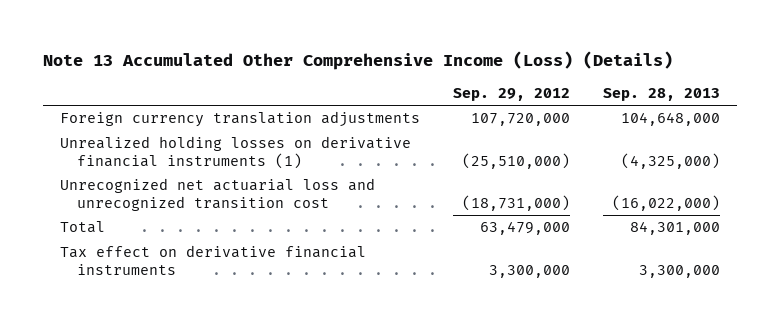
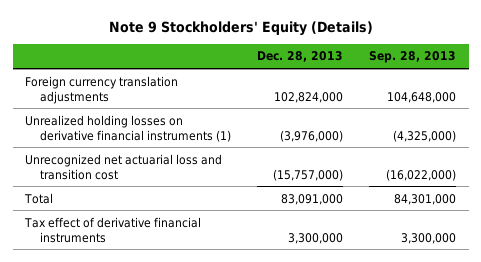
[43,50,674,70] Note 13 Accumulated Other Comprehensive Income (Loss) (Details) -> [108,20,373,36] Note 9 Stockholders' Equity (Details)
[453,87,571,101] Sep. 29, 2012 -> none
none -> [256,51,343,63] Dec. 28, 2013
[59,178,375,212] Unrecognized net actuarial loss and unrecognized transition cost -> [25,153,223,180] Unrecognized net actuarial loss and transition cost
[59,245,366,276] Tax effect on derivative financial instruments -> [24,216,202,243] Tax effect of derivative financial instruments

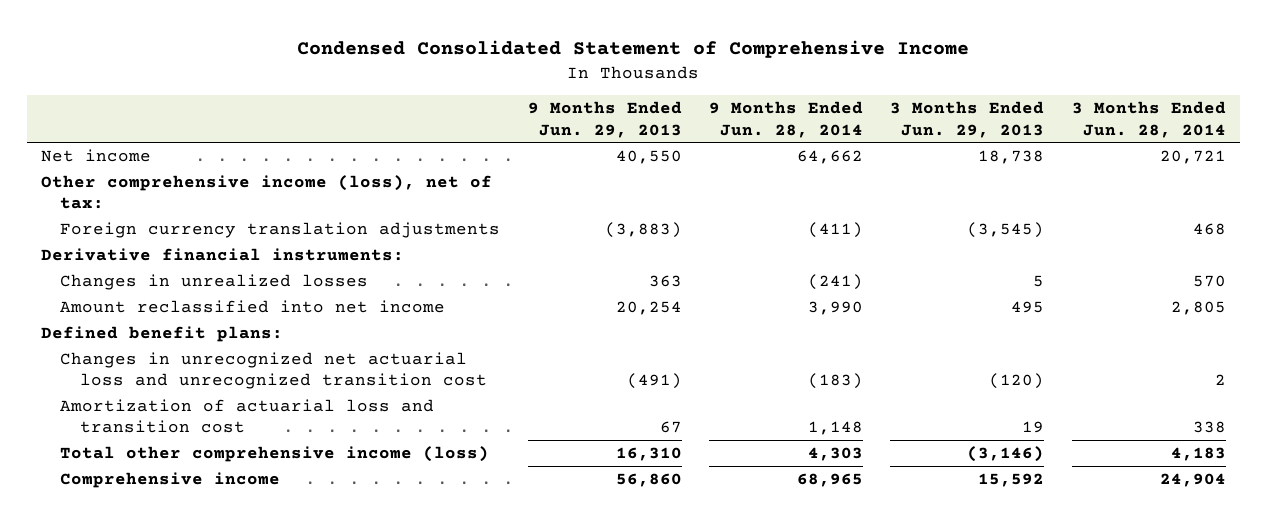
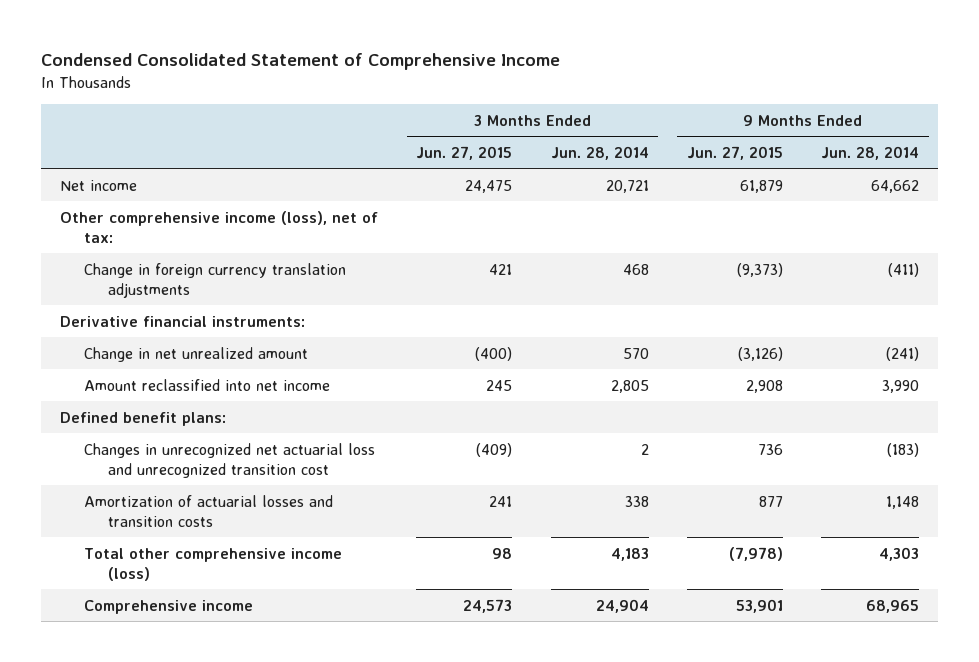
[527,101,682,138] 9 Months Ended Jun. 29, 2013 -> none
[890,101,1045,138] 3 Months Ended Jun. 29, 2013 -> none
none -> [416,145,513,160] Jun. 27, 2015
none -> [687,145,784,160] Jun. 27, 2015
[60,221,501,238] Foreign currency translation adjustments -> [84,262,347,298] Change in foreign currency translation adjustments
[60,273,369,290] Changes in unrealized losses -> [84,346,309,362] Change in net unrealized amount
[60,398,435,434] Amortization of actuarial loss and transition cost -> [84,494,334,527] Amortization of actuarial losses and transition costs

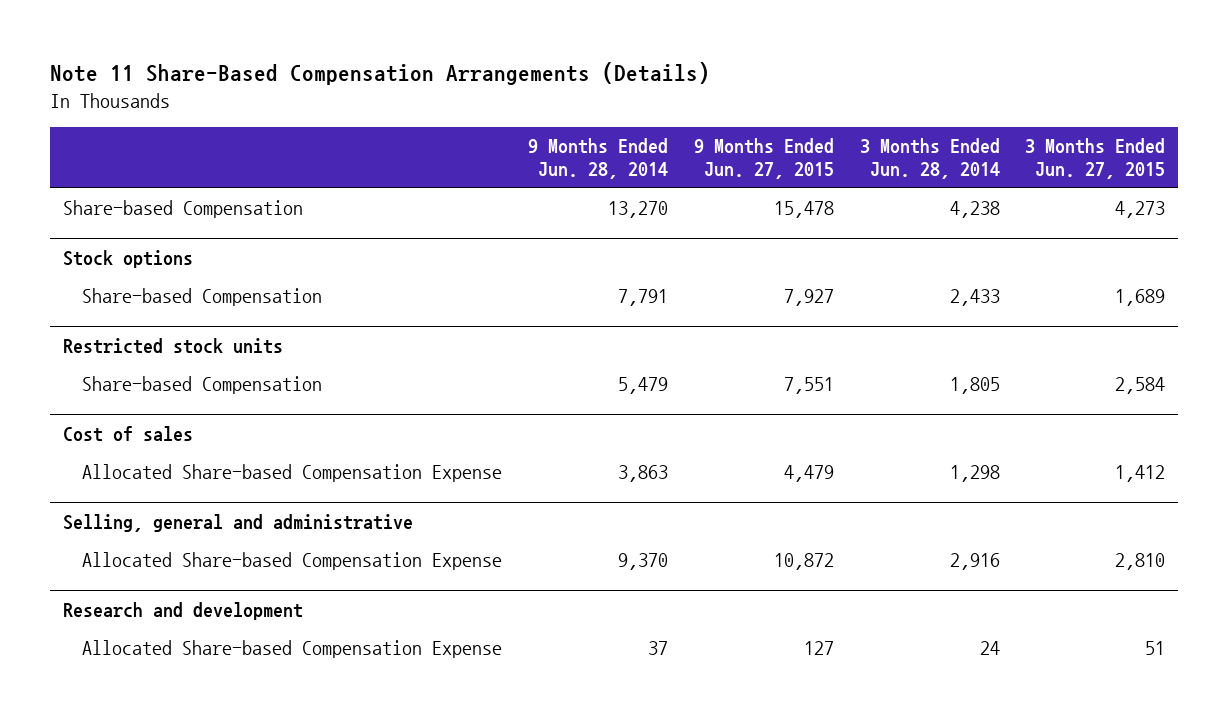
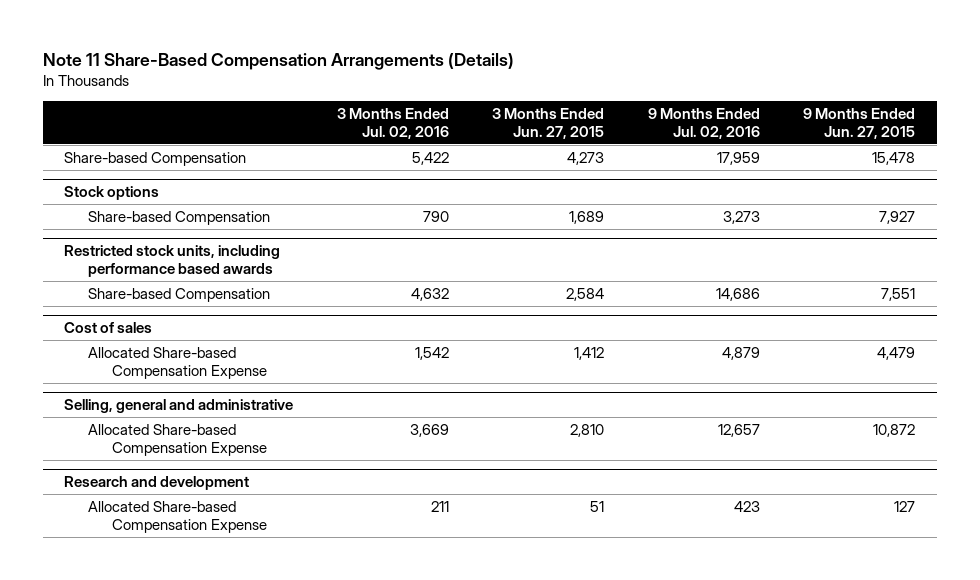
[528,137,669,179] 9 Months Ended Jun. 28, 2014 -> none
[859,137,1000,179] 3 Months Ended Jun. 28, 2014 -> none
none -> [336,107,449,140] 3 Months Ended Jul. 02, 2016
none -> [647,107,760,140] 9 Months Ended Jul. 02, 2016
[62,337,283,354] Restricted stock units -> [64,244,281,277] Restricted stock units, including performance based awards

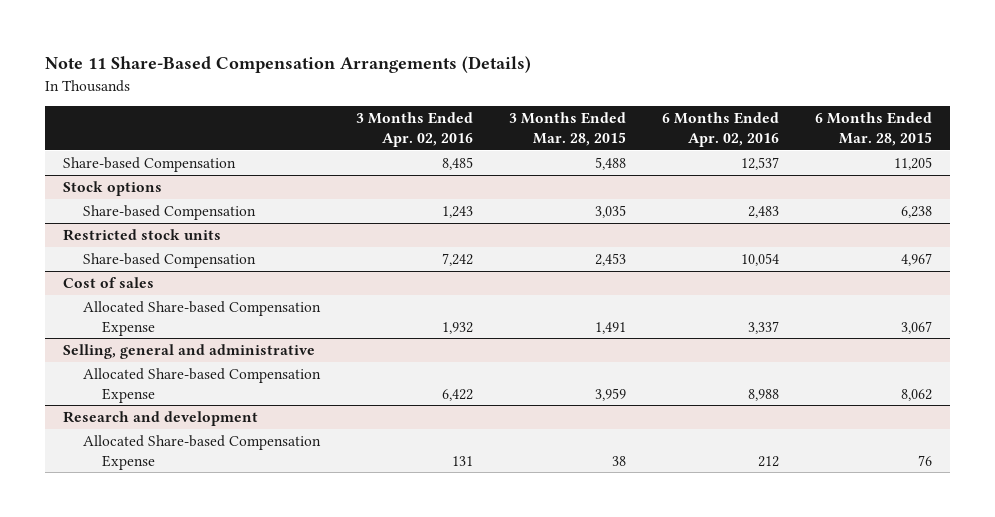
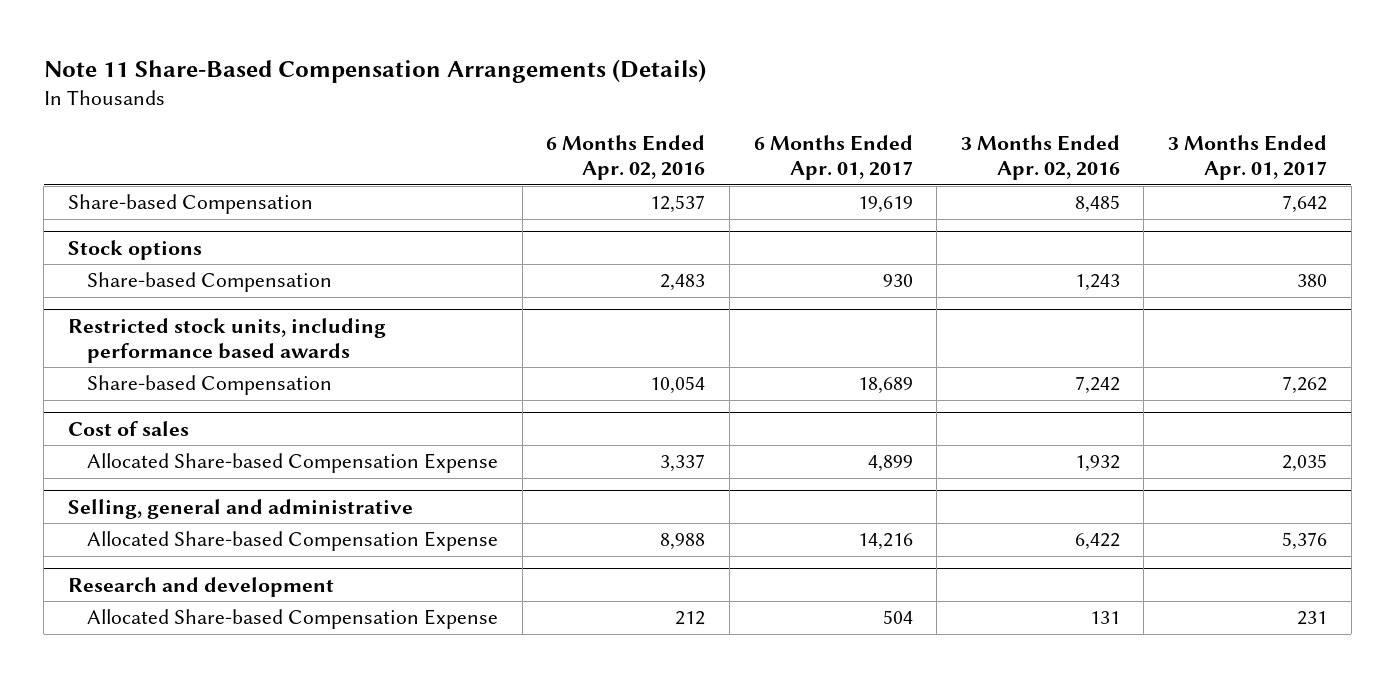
[508,112,626,146] 3 Months Ended Mar. 28, 2015 -> none
[814,112,932,146] 6 Months Ended Mar. 28, 2015 -> none
none -> [753,135,913,180] 6 Months Ended Apr. 01, 2017
none -> [1168,135,1328,180] 3 Months Ended Apr. 01, 2017
[63,228,222,241] Restricted stock units -> [67,317,386,363] Restricted stock units, including performance based awards

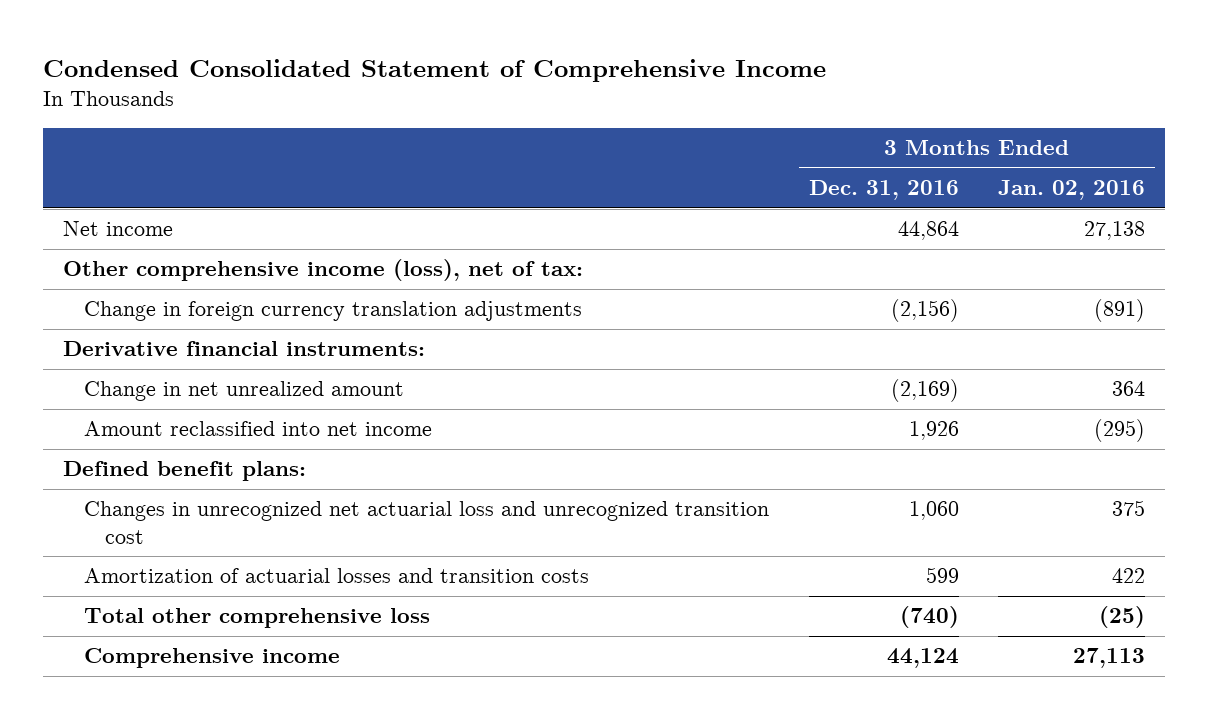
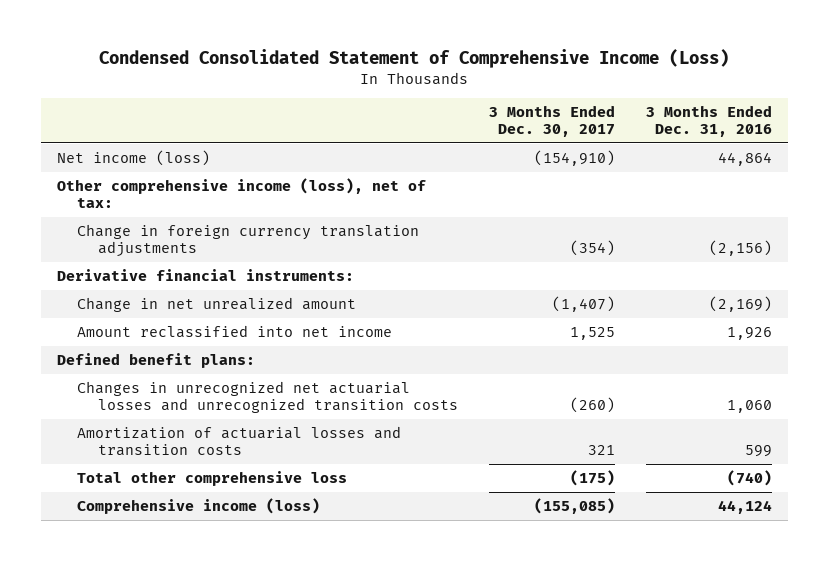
[43,59,827,83] Condensed Consolidated Statement of Comprehensive Income -> [99,48,730,68] Condensed Consolidated Statement of Comprehensive Income (Loss)
[997,180,1145,201] Jan. 02, 2016 -> none
none -> [488,105,615,137] 3 Months Ended Dec. 30, 2017
[63,221,174,237] Net income -> [56,149,210,166] Net income (loss)
[84,501,770,545] Changes in unrecognized net actuarial loss and unrecognized transition cost -> [77,380,458,413] Changes in unrecognized net actuarial losses and unrecognized transition costs
[84,648,341,669] Comprehensive income -> [77,497,321,514] Comprehensive income (loss)

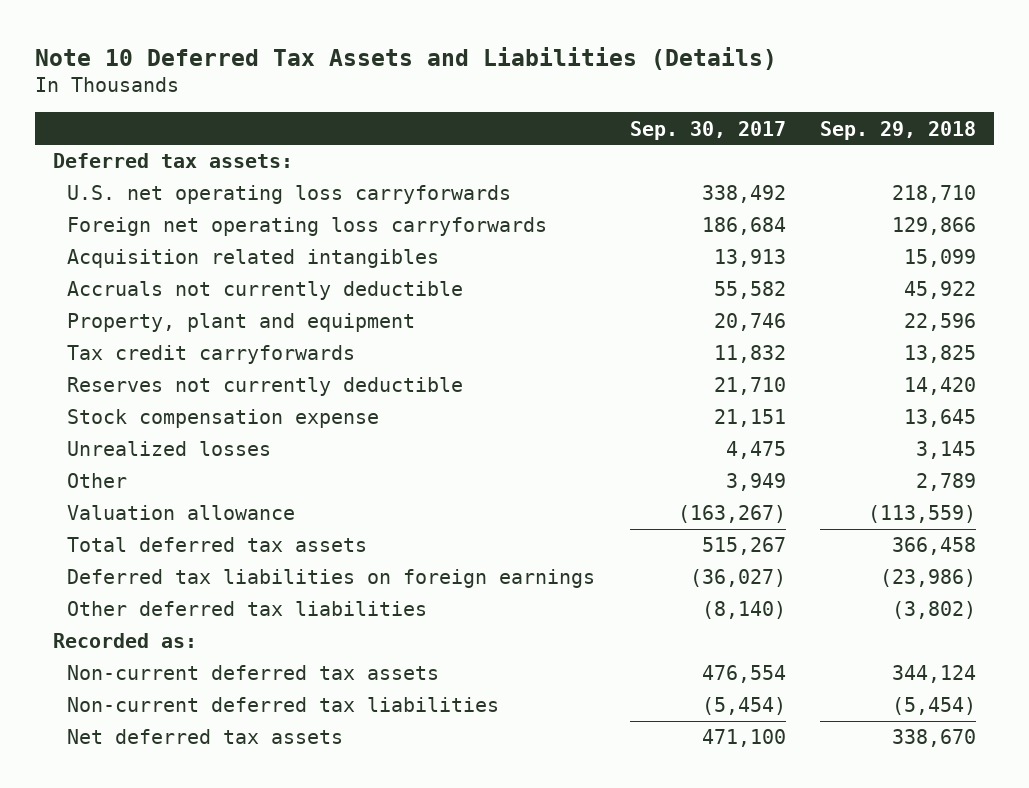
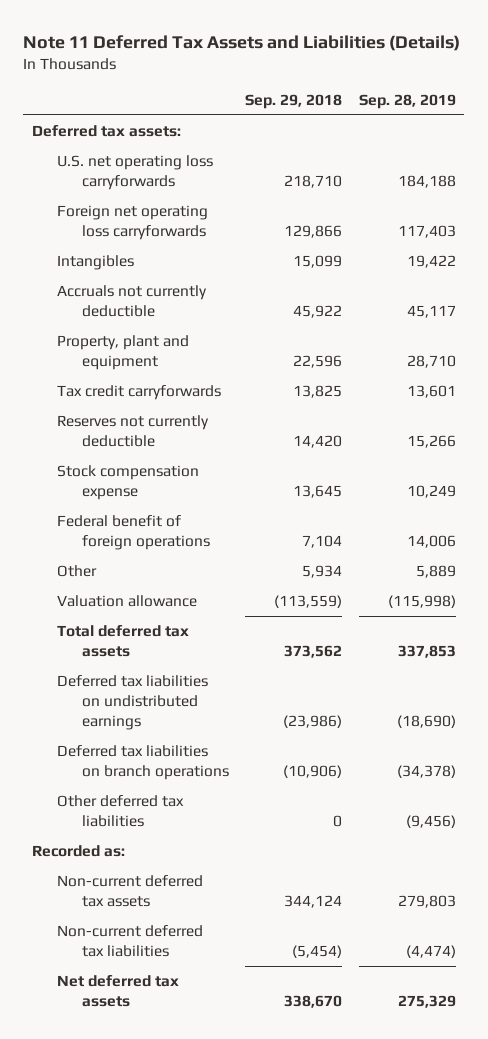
[35,46,778,70] Note 10 Deferred Tax Assets and Liabilities (Details) -> [23,34,461,51] Note 11 Deferred Tax Assets and Liabilities (Details)
[629,120,786,140] Sep. 30, 2017 -> none
none -> [359,93,457,109] Sep. 28, 2019
[66,249,439,269] Acquisition related intangibles -> [56,255,134,271] Intangibles
[66,441,271,457] Unrealized losses -> none
none -> [56,515,210,551] Federal benefit of foreign operations
[916,473,977,492] 2,789 -> [302,565,343,579] 5,934
[892,537,977,556] 366,458 -> [284,645,343,659] 373,562
[66,569,595,589] Deferred tax liabilities on foreign earnings -> [56,675,208,731] Deferred tax liabilities on undistributed earnings
none -> [56,745,229,781] Deferred tax liabilities on branch operations
[892,601,977,620] (3,802) -> [333,815,343,828] 0

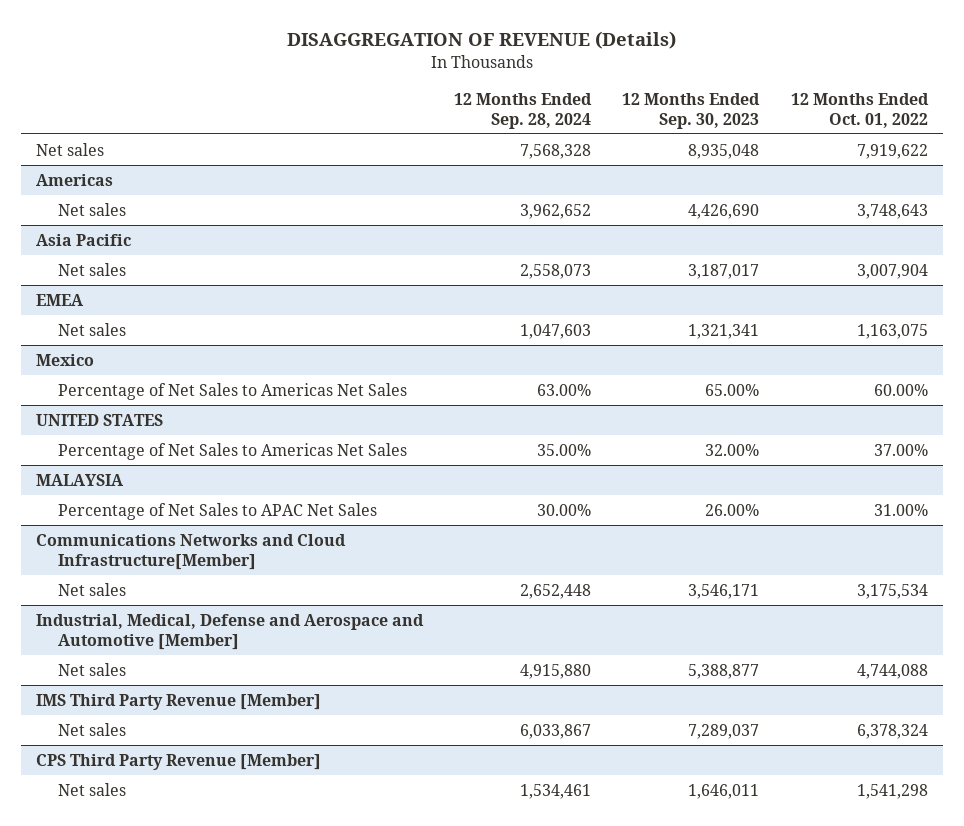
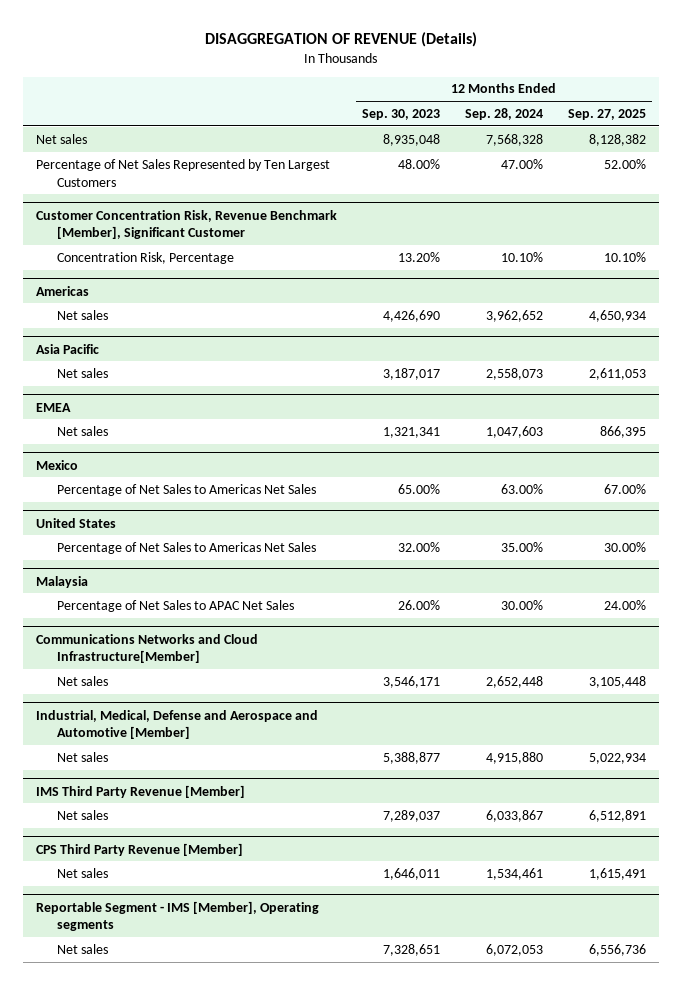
[790,92,929,128] 12 Months Ended Oct. 01, 2022 -> none
none -> [567,108,646,120] Sep. 27, 2025
none -> [35,158,330,187] Percentage of Net Sales Represented by Ten Largest Customers
none -> [35,209,337,240] Customer Concentration Risk, Revenue Benchmark [Member], Significant Customer
none -> [56,251,234,264] Concentration Risk, Percentage
[36,414,164,427] UNITED STATES -> [35,517,116,528] United States
[36,474,125,487] MALAYSIA -> [35,575,88,588] Malaysia
none -> [35,900,319,932] Reportable Segment - IMS [Member], Operating segments
none -> [56,943,108,954] Net sales

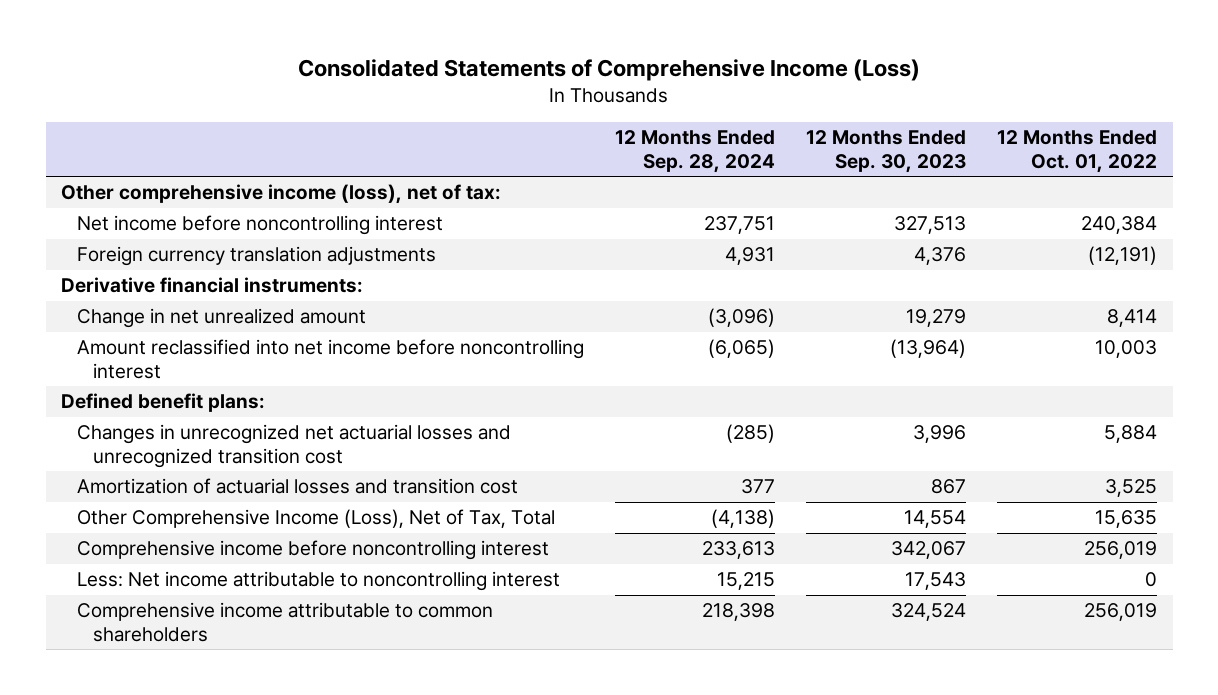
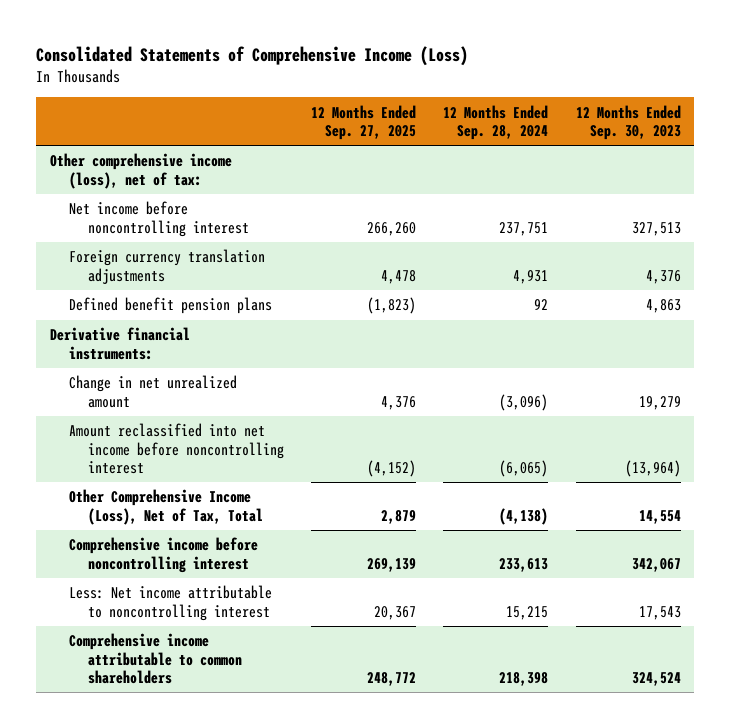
[997,130,1158,173] 12 Months Ended Oct. 01, 2022 -> none
none -> [310,104,416,141] 12 Months Ended Sep. 27, 2025
none -> [68,297,272,315] Defined benefit pension plans
[61,393,266,413] Defined benefit plans: -> none
[76,424,511,468] Changes in unrecognized net actuarial losses and unrecognized transition cost -> none
[76,478,518,495] Amortization of actuarial losses and transition cost -> none

